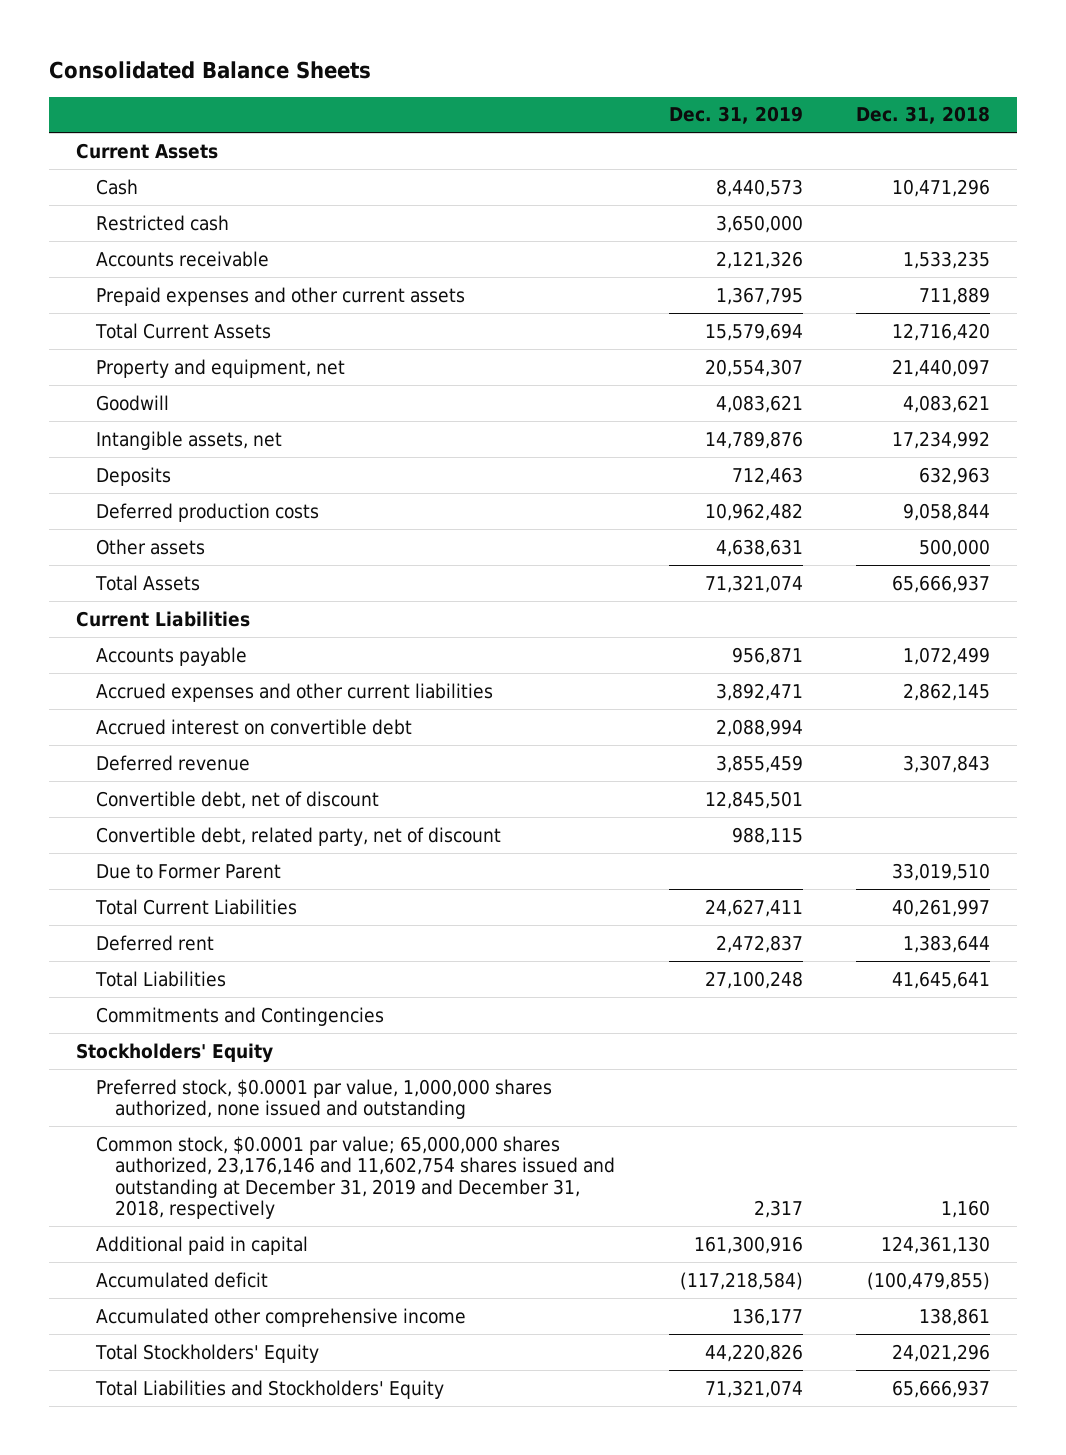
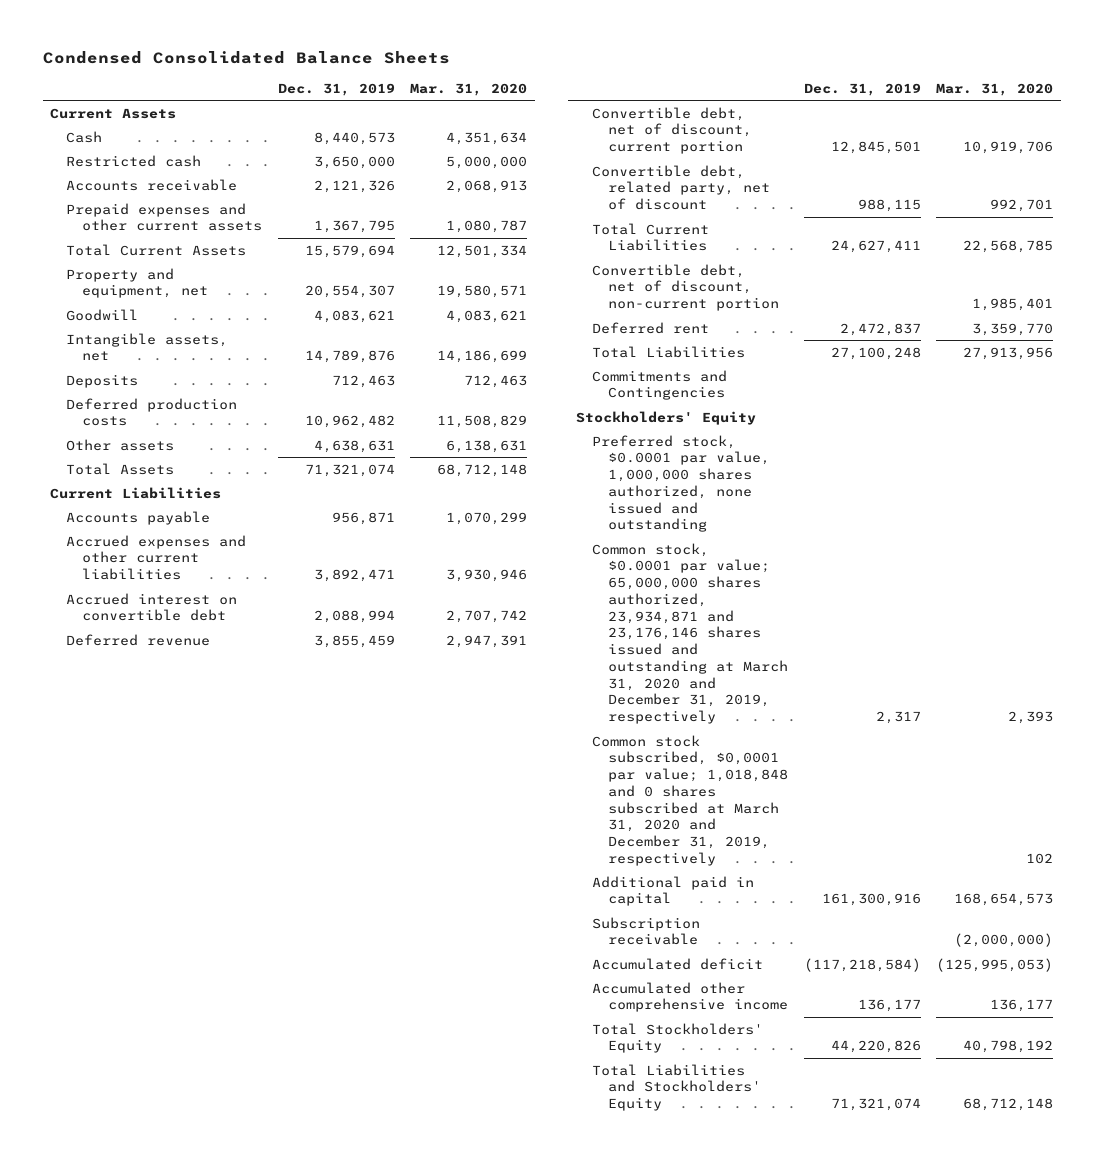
[48,60,371,79] Consolidated Balance Sheets -> [42,51,450,65] Condensed Consolidated Balance Sheets
[856,106,991,125] Dec. 31, 2018 -> none
none -> [410,82,528,96] Mar. 31, 2020
[95,790,379,809] Convertible debt, net of discount -> [592,106,753,155] Convertible debt, net of discount, current portion
[95,863,281,879] Due to Former Parent -> none
none -> [592,263,780,312] Convertible debt, net of discount, non-current portion
[95,1135,616,1220] Common stock, $0.0001 par value; 65,000,000 shares authorized, 23,176,146 and 11,602,754 shares issued and outstanding at December 31, 2019 and December 31, 2018, respectively -> [592,542,789,725] Common stock, $0.0001 par value; 65,000,000 shares authorized, 23,934,871 and 23,176,146 shares issued and outstanding at March 31, 2020 and December 31, 2019, respectively
none -> [592,734,789,866] Common stock subscribed, $0,0001 par value; 1,018,848 and 0 shares subscribed at March 31, 2020 and December 31, 2019, respectively
none -> [592,916,701,946] Subscription receivable

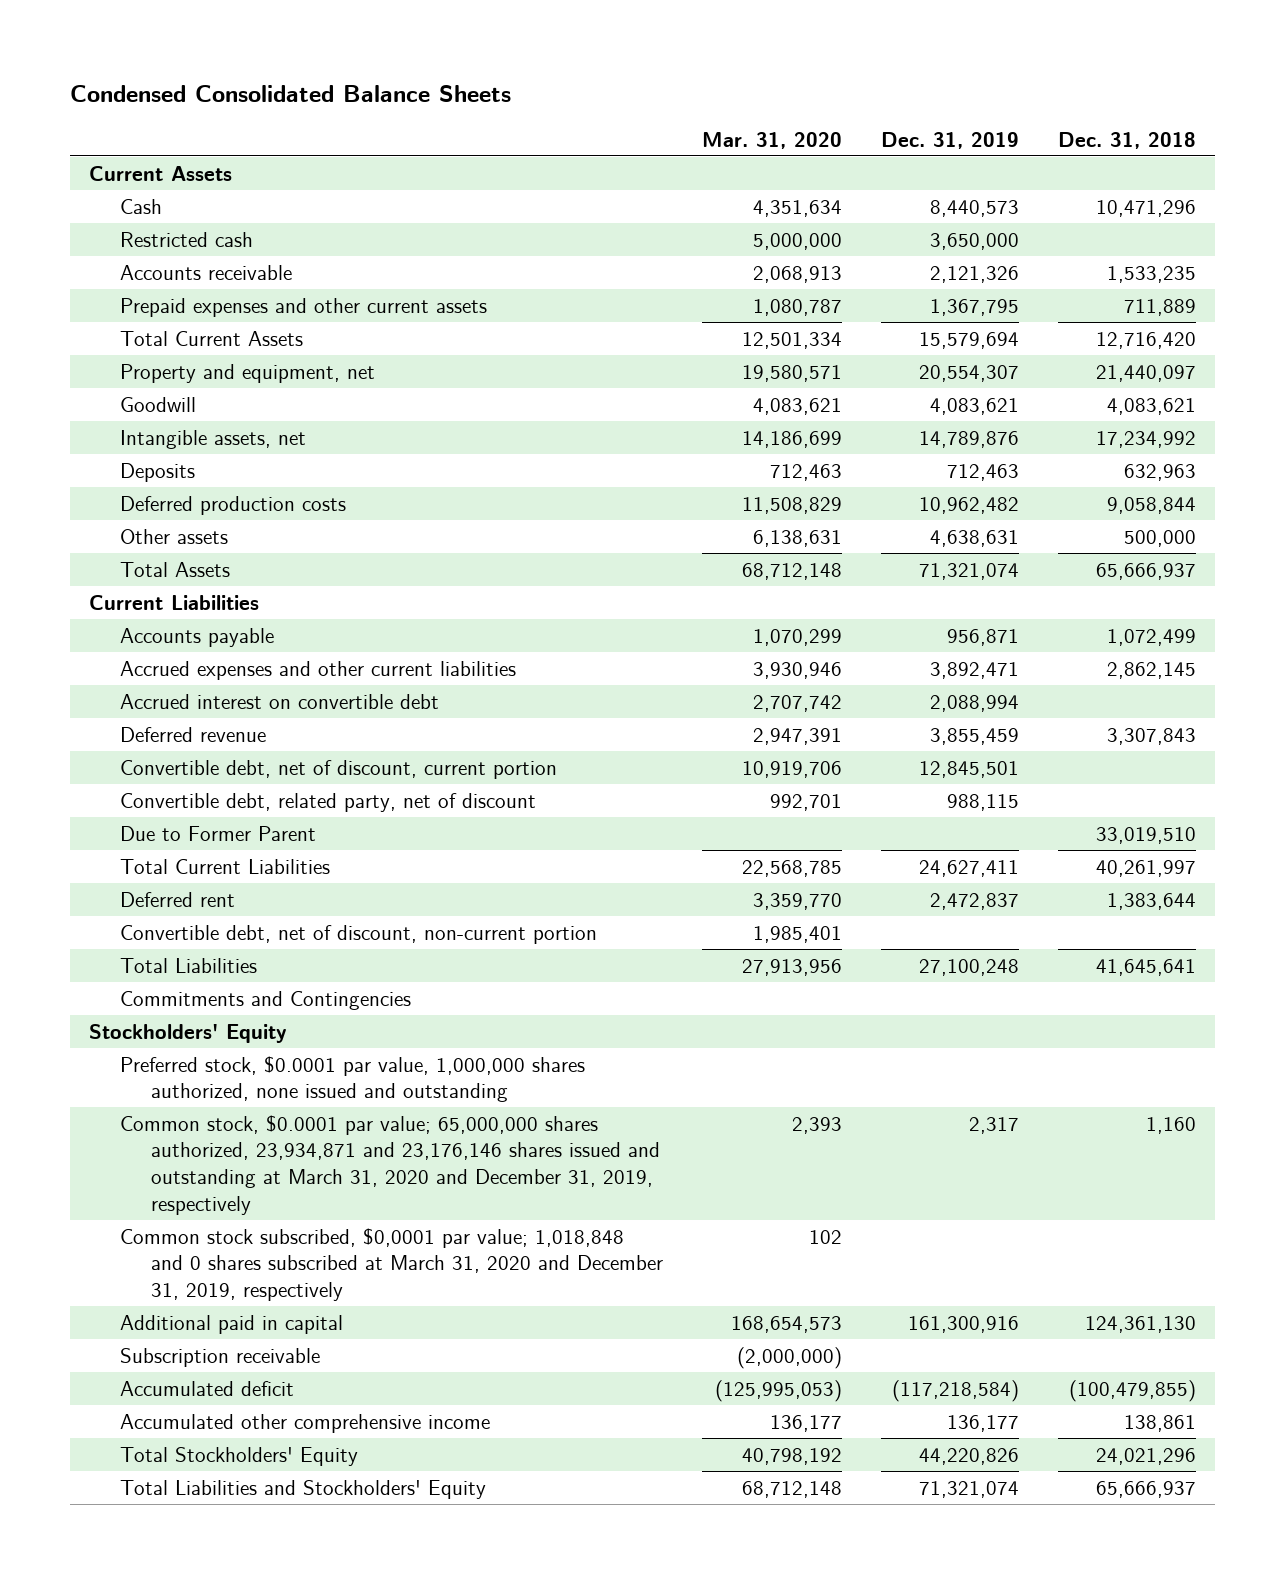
none -> [1057,131,1196,149] Dec. 31, 2018
none -> [120,825,317,841] Due to Former Parent
[592,263,780,312] Convertible debt, net of discount, non-current portion -> [120,924,598,944] Convertible debt, net of discount, non-current portion

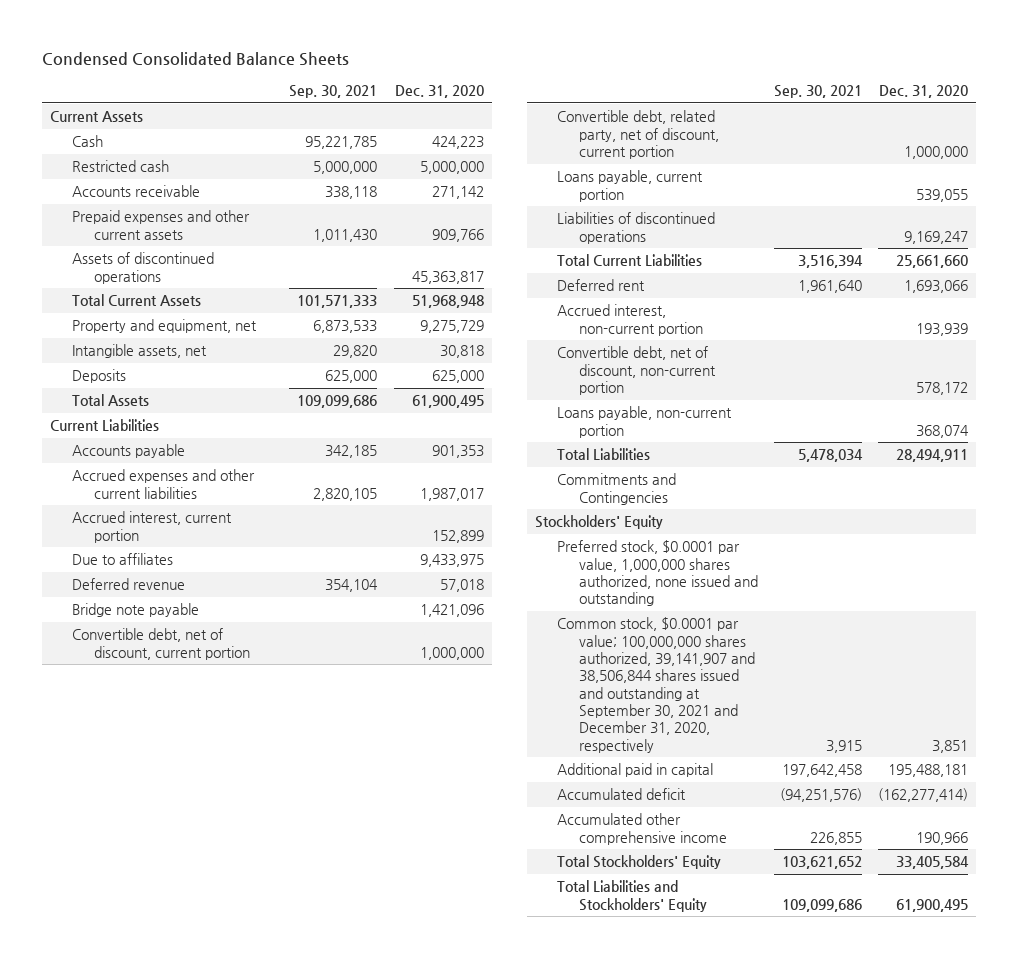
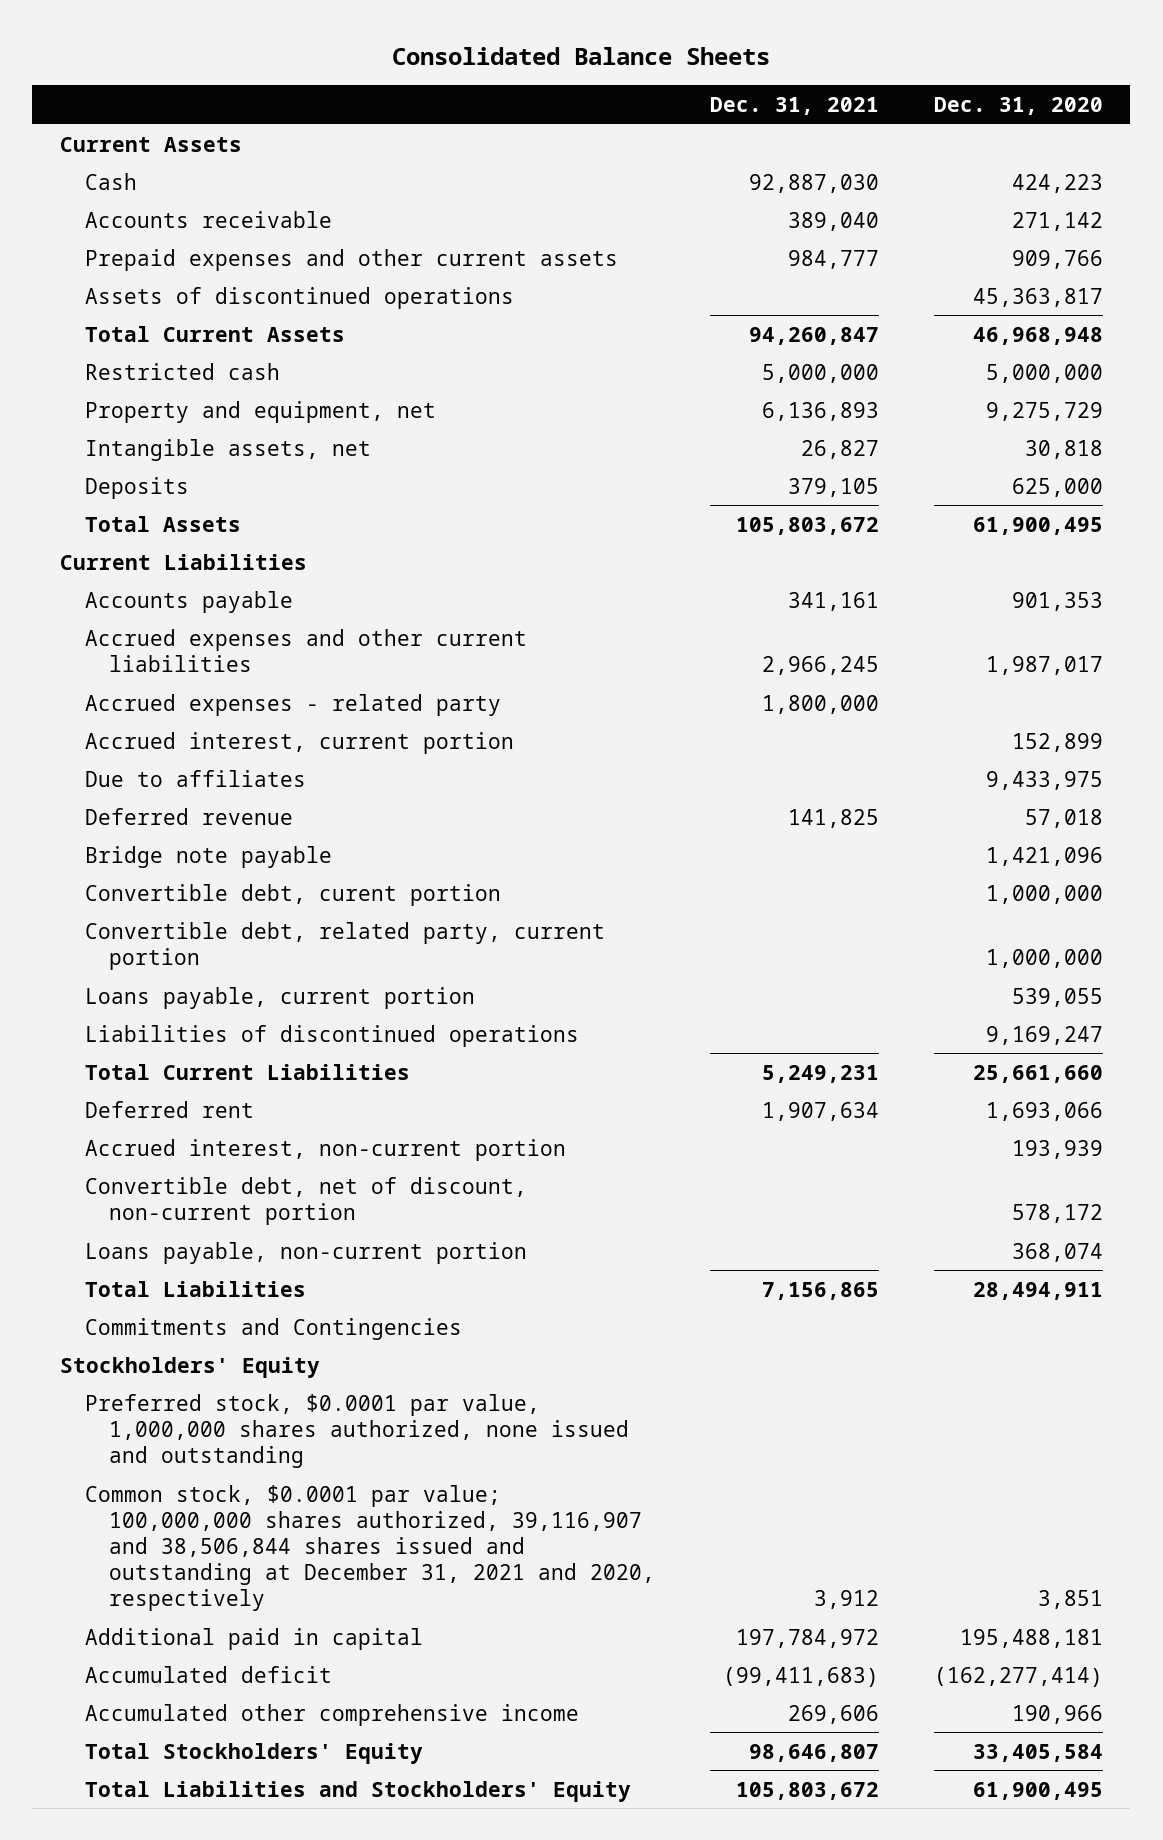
[42,51,350,66] Condensed Consolidated Balance Sheets -> [392,46,771,65] Consolidated Balance Sheets
[289,85,378,99] Sep. 30, 2021 -> none
none -> [709,97,879,116] Dec. 31, 2021
[411,295,484,309] 51,968,948 -> [972,326,1103,345] 46,968,948
[72,160,170,173] Restricted cash -> [84,362,280,380] Restricted cash
none -> [84,693,501,716] Accrued expenses - related party
[72,628,251,660] Convertible debt, net of discount, current portion -> [84,883,501,906] Convertible debt, curent portion
[556,110,719,160] Convertible debt, related party, net of discount, current portion -> [84,921,605,970] Convertible debt, related party, current portion
[556,617,755,753] Common stock, $0.0001 par value; 100,000,000 shares authorized, 39,141,907 and 38,506,844 shares issued and outstanding at September 30, 2021 and December 31, 2020, respectively -> [84,1484,656,1612] Common stock, $0.0001 par value; 100,000,000 shares authorized, 39,116,907 and 38,506,844 shares issued and outstanding at December 31, 2021 and 2020, respectively

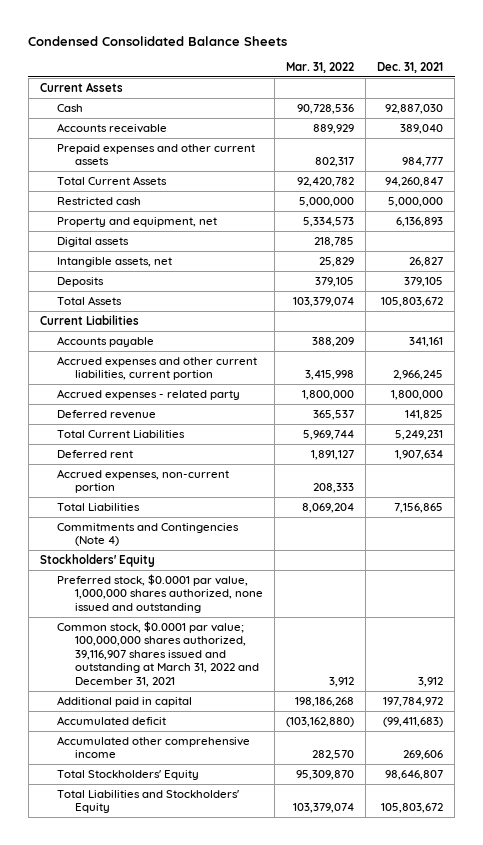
[392,46,771,65] Consolidated Balance Sheets -> [28,35,288,46] Condensed Consolidated Balance Sheets
[933,97,1103,116] Dec. 31, 2020 -> none
none -> [286,61,355,73] Mar. 31, 2022
[84,286,514,309] Assets of discontinued operations -> none
none -> [57,236,130,247] Digital assets
[84,628,527,672] Accrued expenses and other current liabilities -> [57,355,258,381] Accrued expenses and other current liabilities, current portion
[84,731,514,754] Accrued interest, current portion -> none
[84,769,306,787] Due to affiliates -> none
[84,845,332,868] Bridge note payable -> none
[84,883,501,906] Convertible debt, curent portion -> none
[84,921,605,970] Convertible debt, related party, current portion -> none
[84,986,475,1009] Loans payable, current portion -> none
[84,1024,579,1047] Liabilities of discontinued operations -> none
[84,1176,527,1225] Convertible debt, net of discount, non-current portion -> none
[84,1241,527,1264] Loans payable, non-current portion -> none
[84,1138,566,1161] Accrued interest, non-current portion -> [57,468,230,494] Accrued expenses, non-current portion
[84,1317,462,1340] Commitments and Contingencies -> [57,522,240,547] Commitments and Contingencies (Note 4)
[84,1484,656,1612] Common stock, $0.0001 par value; 100,000,000 shares authorized, 39,116,907 and 38,506,844 shares issued and outstanding at December 31, 2021 and 2020, respectively -> [57,620,260,687] Common stock, $0.0001 par value; 100,000,000 shares authorized, 39,116,907 shares issued and outstanding at March 31, 2022 and December 31, 2021

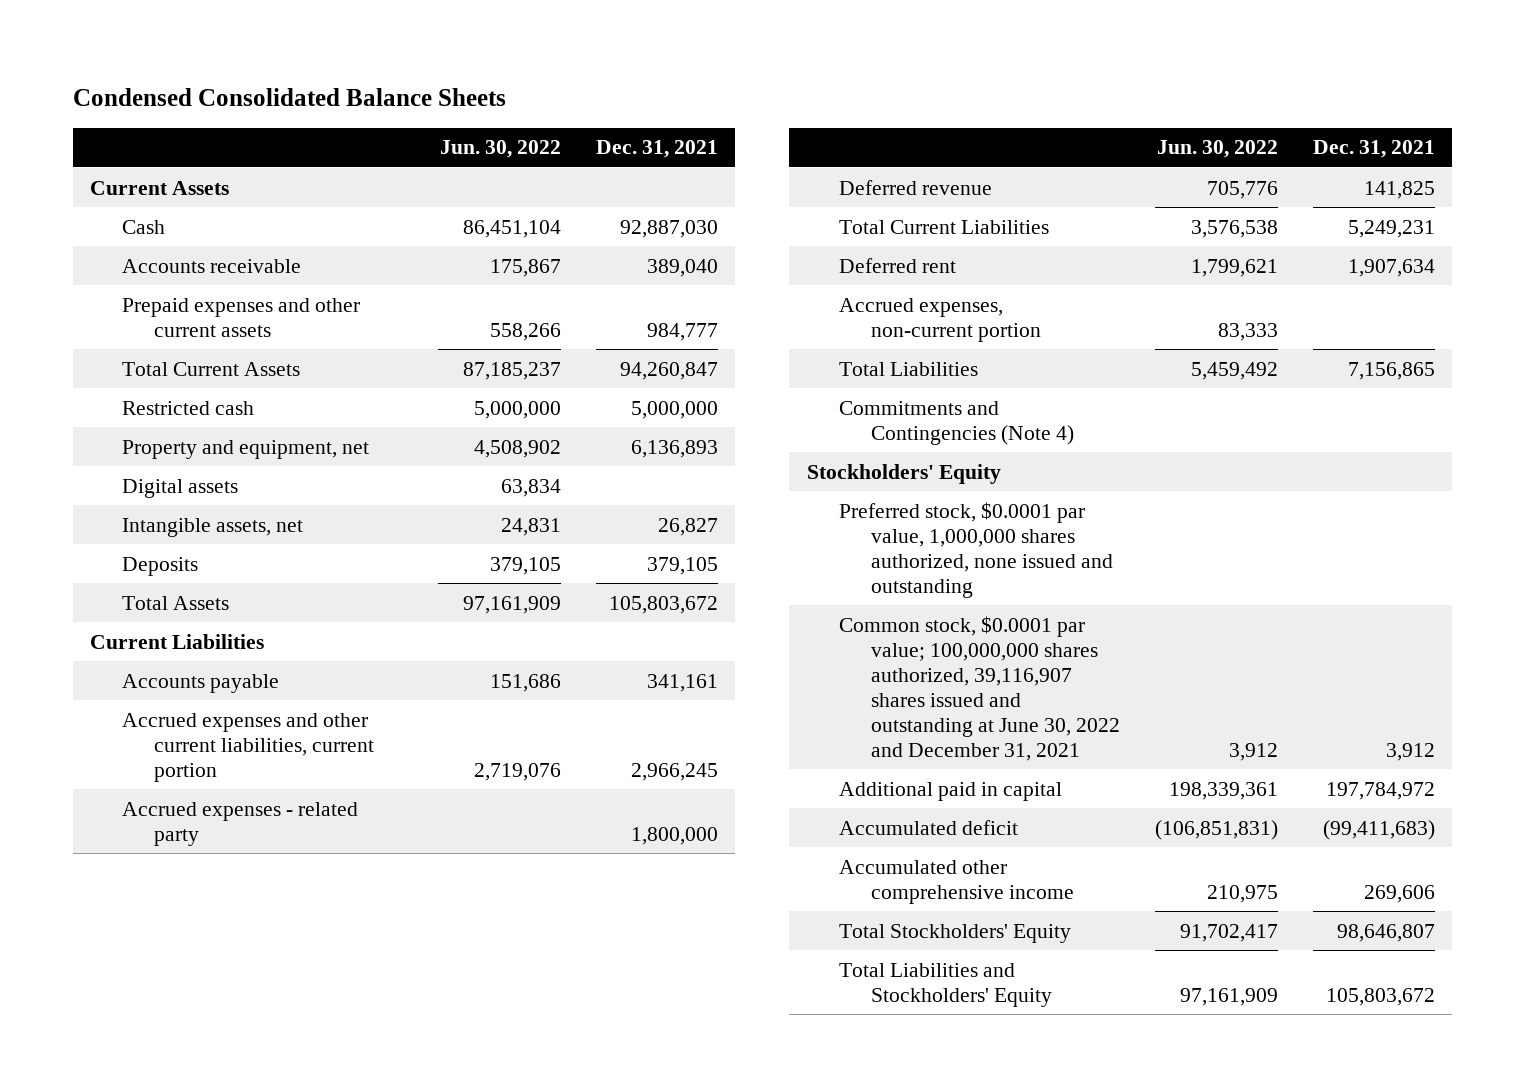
[286,61,355,73] Mar. 31, 2022 -> none
none -> [440,140,562,159] Jun. 30, 2022
[57,620,260,687] Common stock, $0.0001 par value; 100,000,000 shares authorized, 39,116,907 shares issued and outstanding at March 31, 2022 and December 31, 2021 -> [838,615,1121,761] Common stock, $0.0001 par value; 100,000,000 shares authorized, 39,116,907 shares issued and outstanding at June 30, 2022 and December 31, 2021

